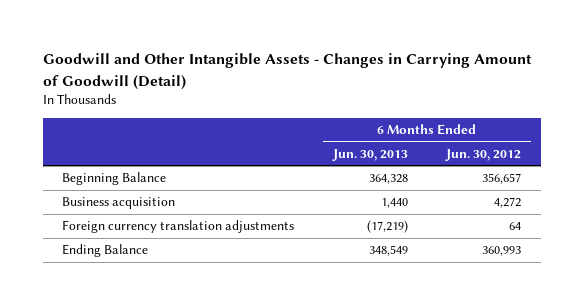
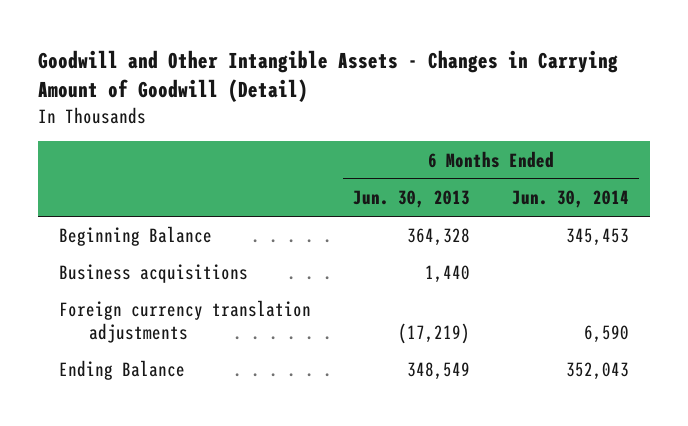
[445,148,522,161] Jun. 30, 2012 -> none
none -> [511,190,629,209] Jun. 30, 2014
[62,197,176,210] Business acquisition -> [59,264,249,284] Business acquisitions

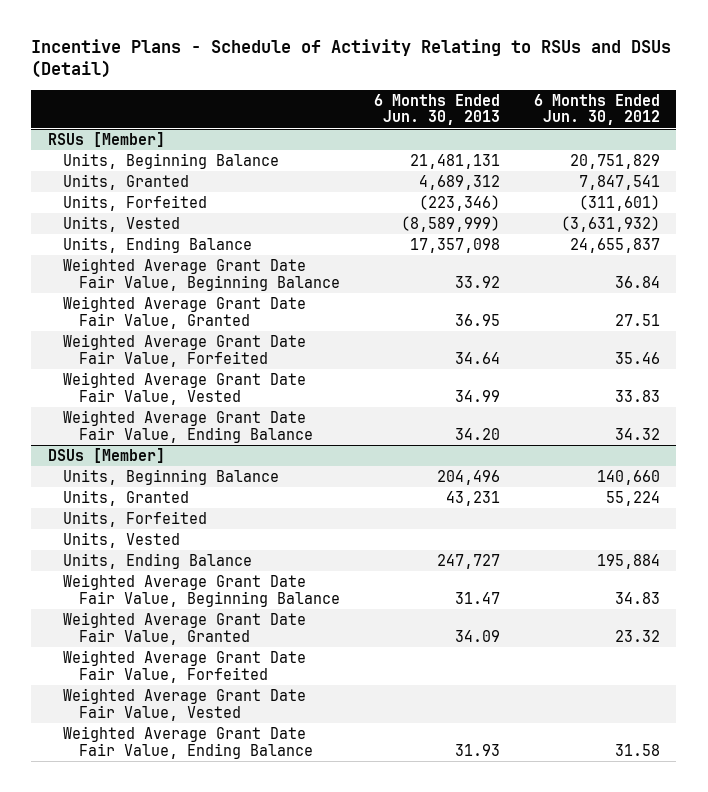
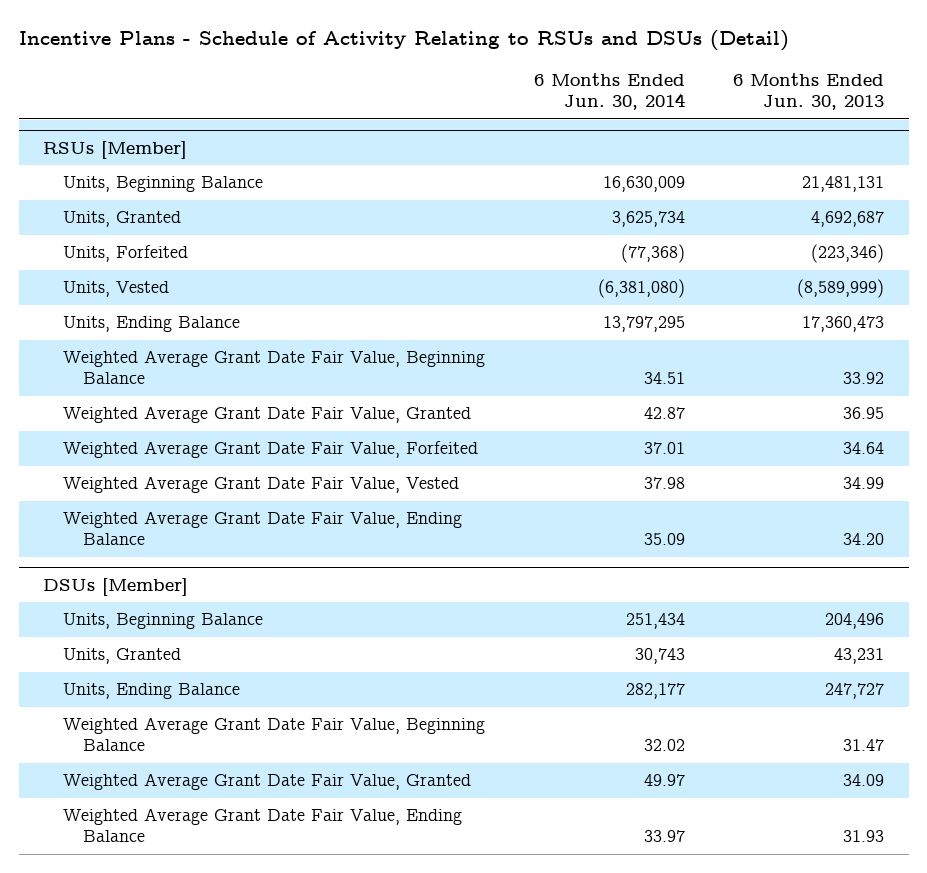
[533,93,660,126] 6 Months Ended Jun. 30, 2012 -> none
none -> [533,73,685,111] 6 Months Ended Jun. 30, 2014
[418,174,500,190] 4,689,312 -> [811,211,885,228] 4,692,687
[409,237,500,253] 17,357,098 -> [802,316,885,333] 17,360,473
[63,510,208,527] Units, Forfeited -> none
[63,531,181,548] Units, Vested -> none
[63,649,307,683] Weighted Average Grant Date Fair Value, Forfeited -> none
[63,687,307,721] Weighted Average Grant Date Fair Value, Vested -> none

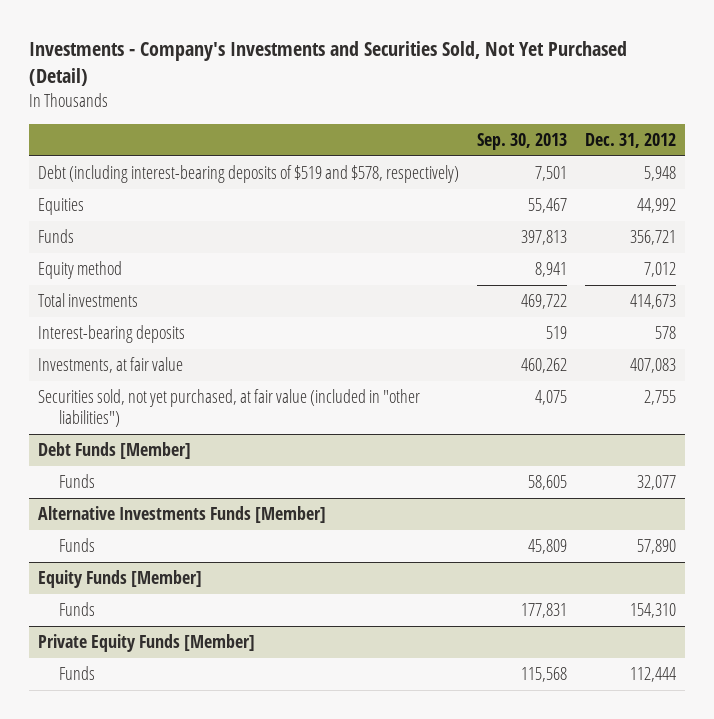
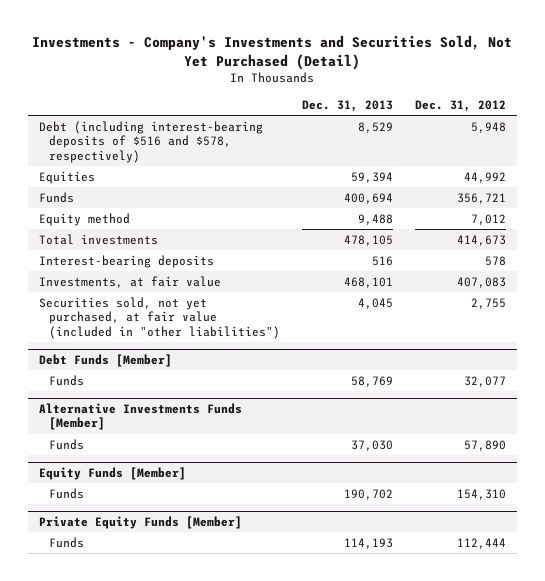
[477,133,568,151] Sep. 30, 2013 -> none
none -> [302,99,394,112] Dec. 31, 2013
[38,165,460,184] Debt (including interest-bearing deposits of $519 and $578, respectively) -> [38,120,263,163] Debt (including interest-bearing deposits of $516 and $578, respectively)

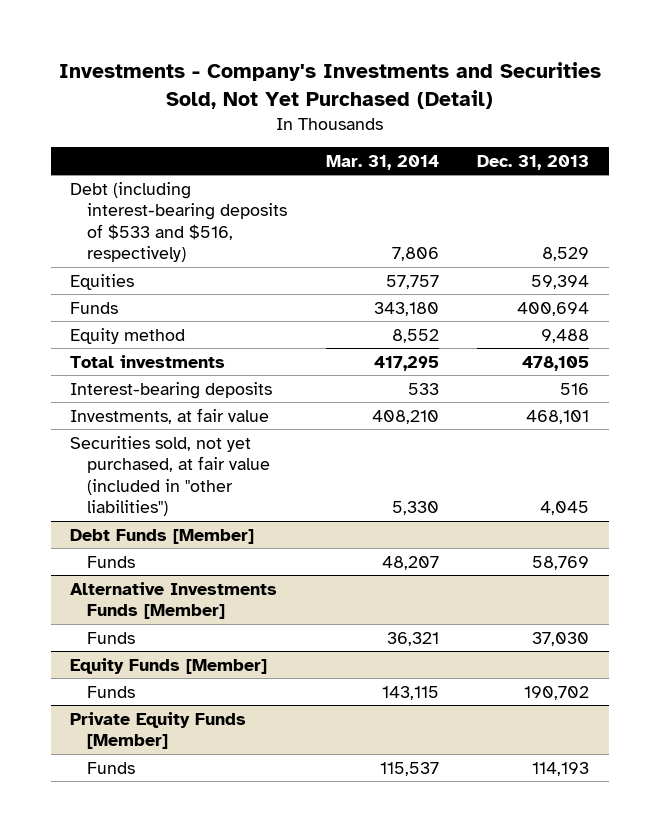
[415,99,507,112] Dec. 31, 2012 -> none
none -> [325,154,439,170] Mar. 31, 2014
[38,120,263,163] Debt (including interest-bearing deposits of $516 and $578, respectively) -> [70,181,288,263] Debt (including interest-bearing deposits of $533 and $516, respectively)

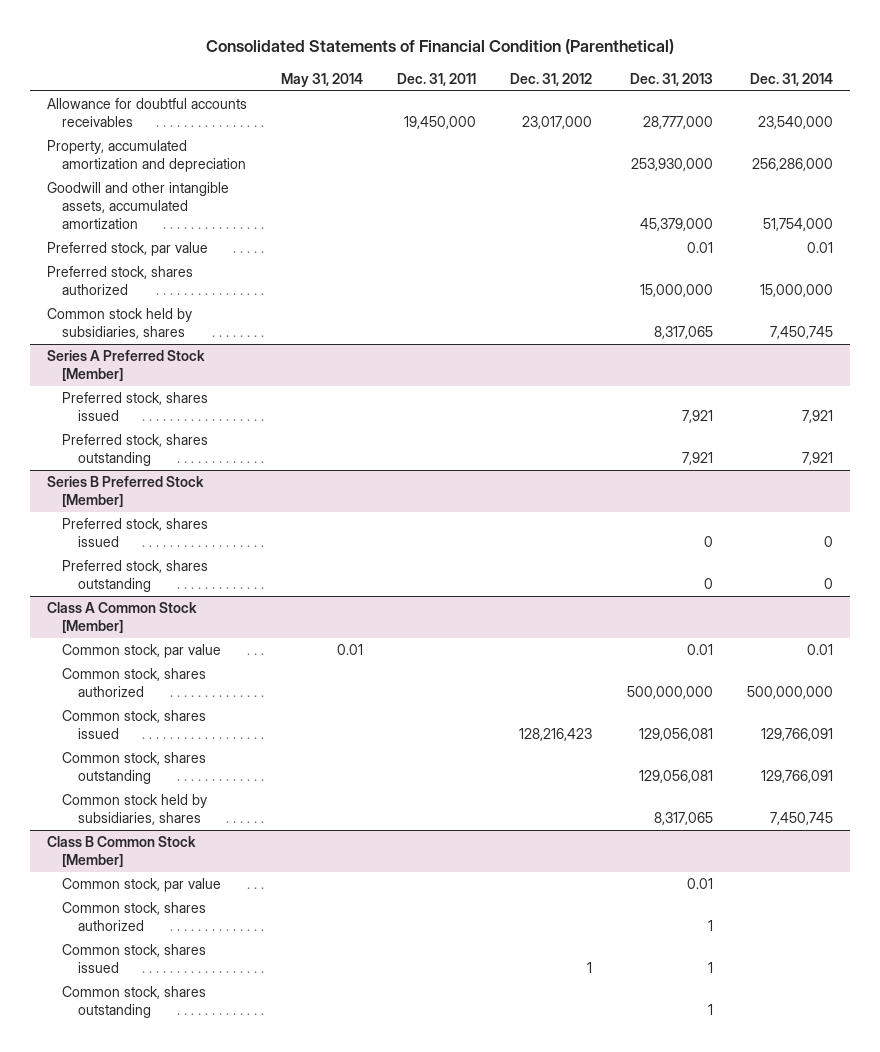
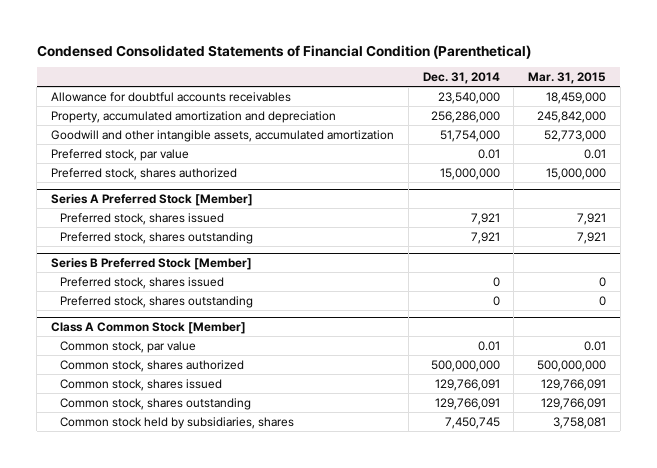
[205,39,674,55] Consolidated Statements of Financial Condition (Parenthetical) -> [36,44,531,59] Condensed Consolidated Statements of Financial Condition (Parenthetical)
[281,72,364,87] May 31, 2014 -> none
[397,72,477,86] Dec. 31, 2011 -> none
[510,72,593,86] Dec. 31, 2012 -> none
[629,72,713,86] Dec. 31, 2013 -> none
none -> [528,72,607,85] Mar. 31, 2015
[47,308,193,340] Common stock held by subsidiaries, shares -> none
[47,836,197,868] Class B Common Stock [Member] -> none
[62,878,222,893] Common stock, par value -> none
[62,902,207,932] Common stock, shares authorized -> none
[62,944,207,974] Common stock, shares issued -> none
[62,986,207,1019] Common stock, shares outstanding -> none

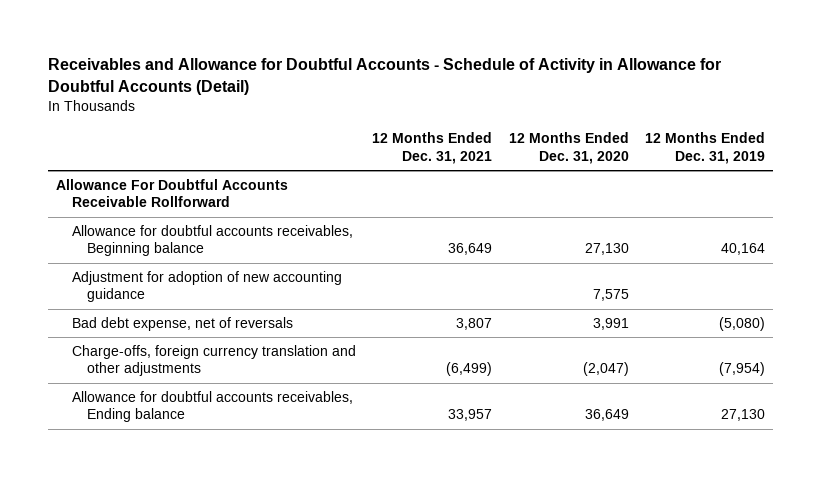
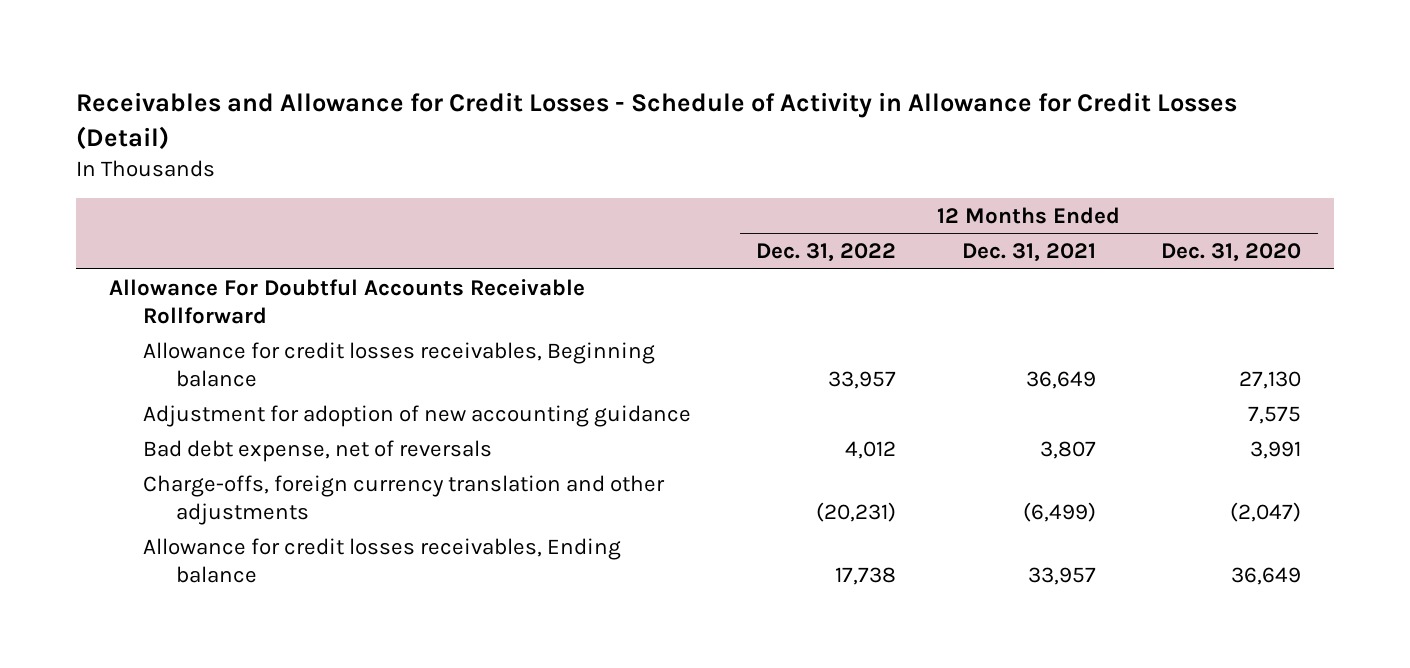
[47,57,721,95] Receivables and Allowance for Doubtful Accounts - Schedule of Activity in Allowance for Doubtful Accounts (Detail) -> [76,91,1238,150] Receivables and Allowance for Credit Losses - Schedule of Activity in Allowance for Credit Losses (Detail)
[645,132,766,165] 12 Months Ended Dec. 31, 2019 -> none
none -> [756,243,897,263] Dec. 31, 2022
[71,224,353,257] Allowance for doubtful accounts receivables, Beginning balance -> [142,341,655,387] Allowance for credit losses receivables, Beginning balance
[71,390,353,423] Allowance for doubtful accounts receivables, Ending balance -> [142,537,621,583] Allowance for credit losses receivables, Ending balance

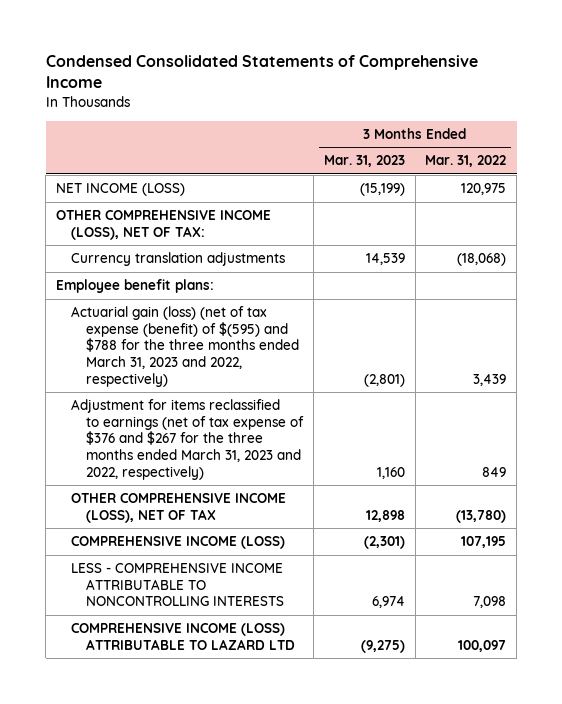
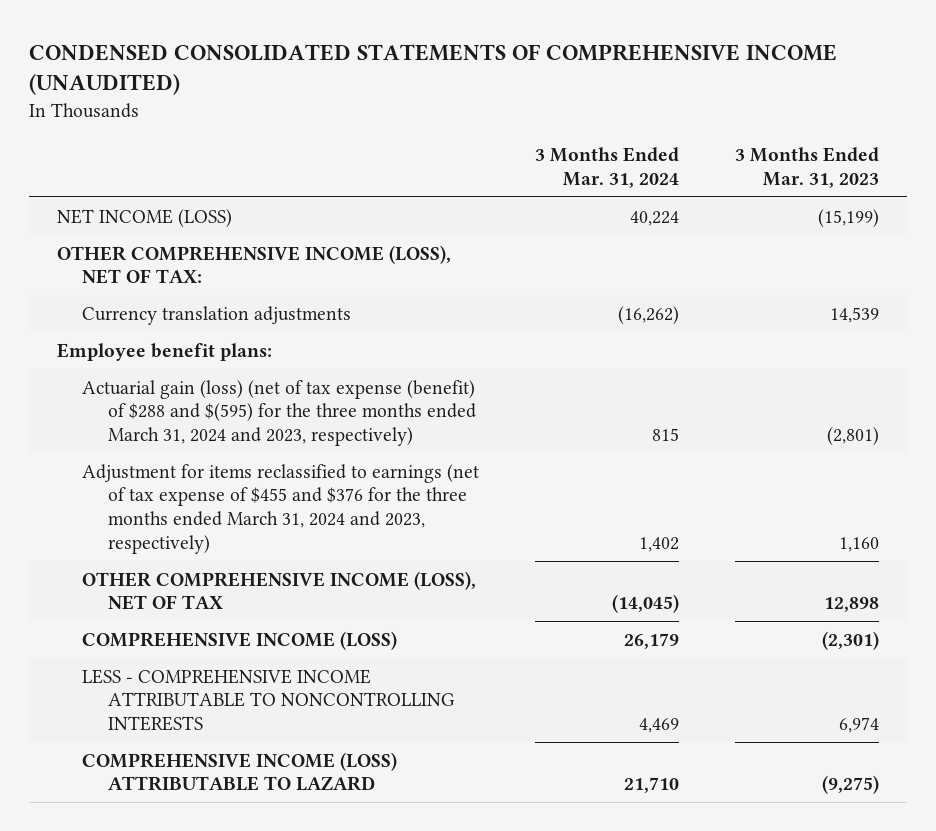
[45,55,478,89] Condensed Consolidated Statements of Comprehensive Income -> [29,43,838,96] CONDENSED CONSOLIDATED STATEMENTS OF COMPREHENSIVE INCOME (UNAUDITED)
[425,155,507,168] Mar. 31, 2022 -> none
none -> [535,147,680,188] 3 Months Ended Mar. 31, 2024
[71,306,300,387] Actuarial gain (loss) (net of tax expense (benefit) of $(595) and $788 for the three months ended March 31, 2023 and 2022, respectively) -> [82,379,476,447] Actuarial gain (loss) (net of tax expense (benefit) of $288 and $(595) for the three months ended March 31, 2024 and 2023, respectively)
[71,399,305,480] Adjustment for items reclassified to earnings (net of tax expense of $376 and $267 for the three months ended March 31, 2023 and 2022, respectively) -> [82,463,480,554] Adjustment for items reclassified to earnings (net of tax expense of $455 and $376 for the three months ended March 31, 2024 and 2023, respectively)
[71,623,296,650] COMPREHENSIVE INCOME (LOSS) ATTRIBUTABLE TO LAZARD LTD -> [82,751,398,792] COMPREHENSIVE INCOME (LOSS) ATTRIBUTABLE TO LAZARD

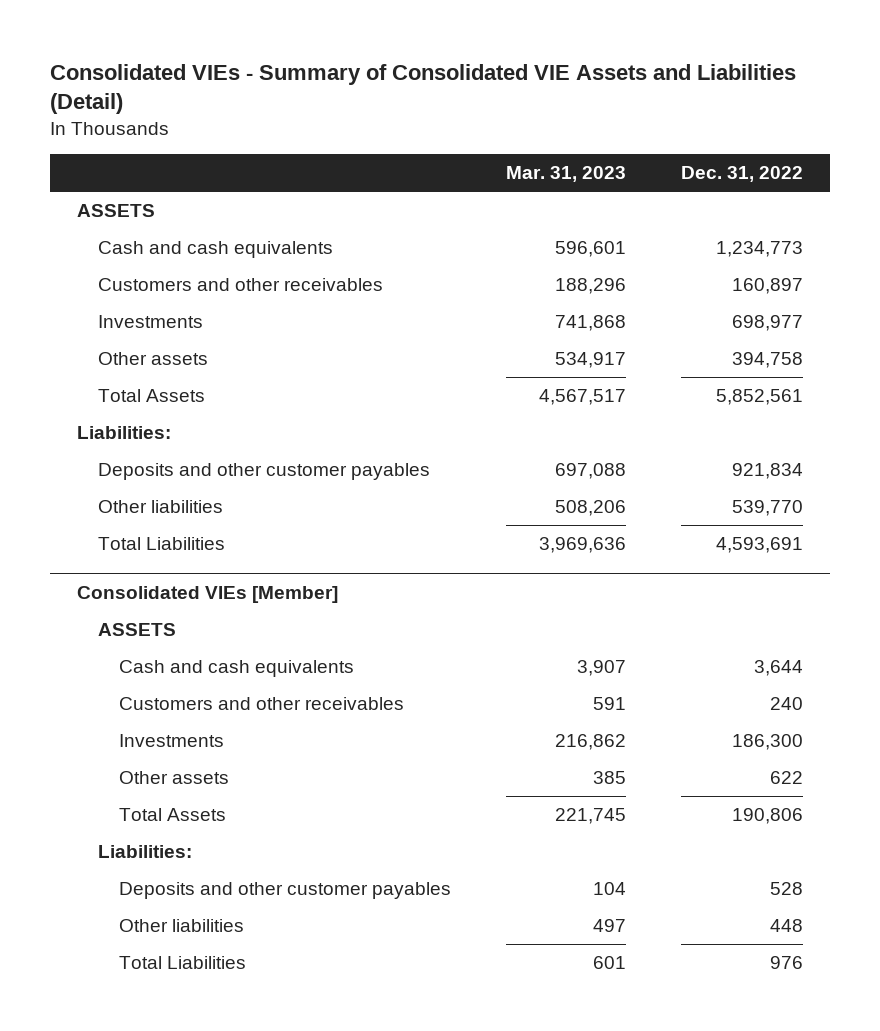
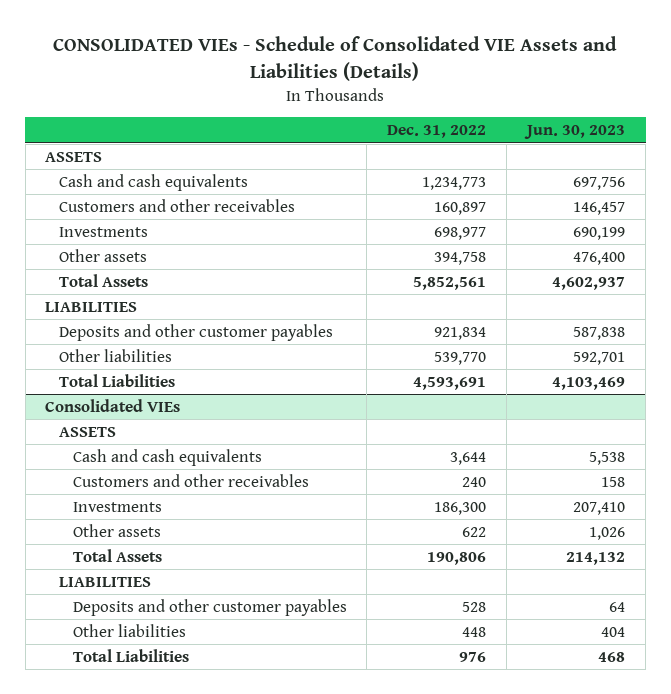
[49,63,796,115] Consolidated VIEs - Summary of Consolidated VIE Assets and Liabilities (Detail) -> [53,36,618,81] CONSOLIDATED VIEs - Schedule of Consolidated VIE Assets and Liabilities (Details)
[505,166,626,183] Mar. 31, 2023 -> none
none -> [524,125,626,140] Jun. 30, 2023
[77,426,172,440] Liabilities: -> [45,301,138,312] LIABILITIES
[77,586,339,604] Consolidated VIEs [Member] -> [45,398,181,412] Consolidated VIEs
[97,845,192,859] Liabilities: -> [59,576,152,587] LIABILITIES

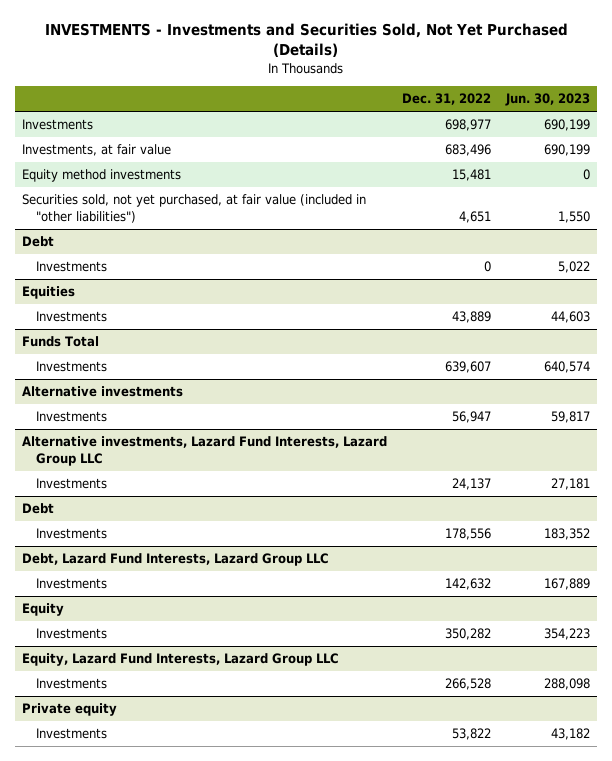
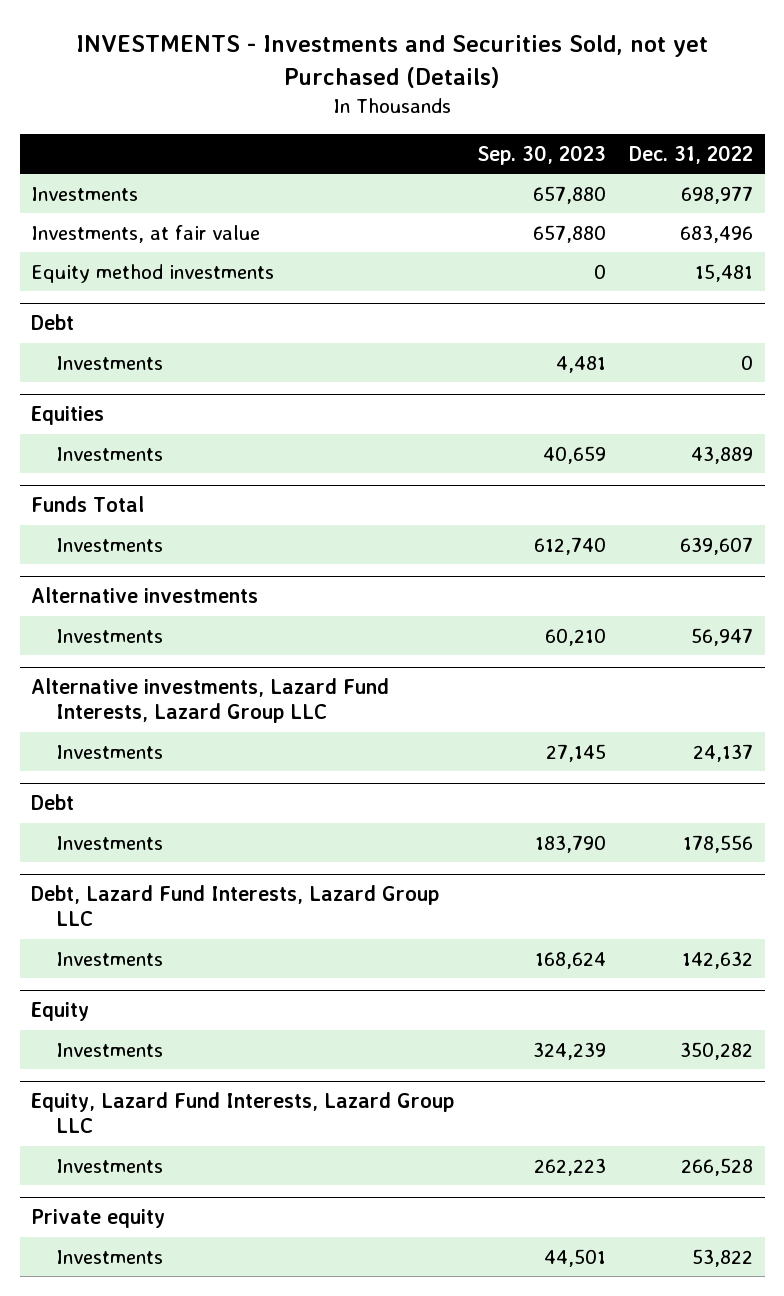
[45,22,569,58] INVESTMENTS - Investments and Securities Sold, Not Yet Purchased (Details) -> [76,35,709,88] INVESTMENTS - Investments and Securities Sold, not yet Purchased (Details)
[504,93,590,107] Jun. 30, 2023 -> none
none -> [477,144,607,165] Sep. 30, 2023
[22,194,367,224] Securities sold, not yet purchased, at fair value (included in "other liabilities") -> none

